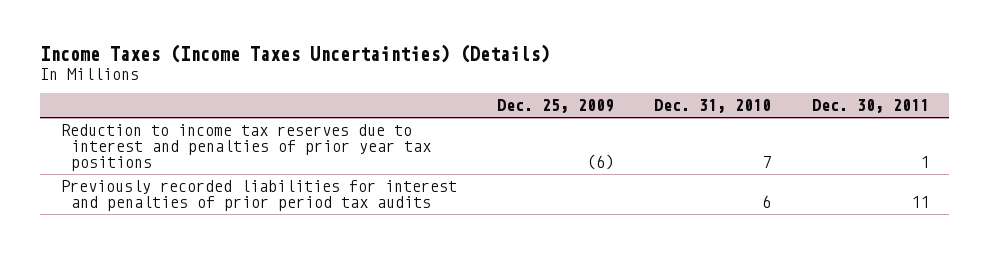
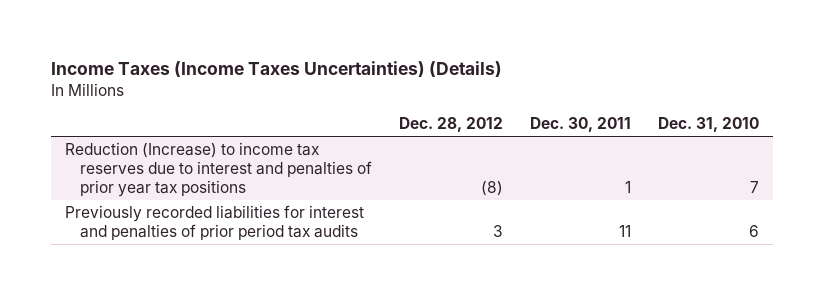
[497,99,615,114] Dec. 25, 2009 -> none
none -> [399,117,504,133] Dec. 28, 2012
[60,124,432,172] Reduction to income tax reserves due to interest and penalties of prior year tax positions -> [64,142,372,198] Reduction (Increase) to income tax reserves due to interest and penalties of prior year tax positions

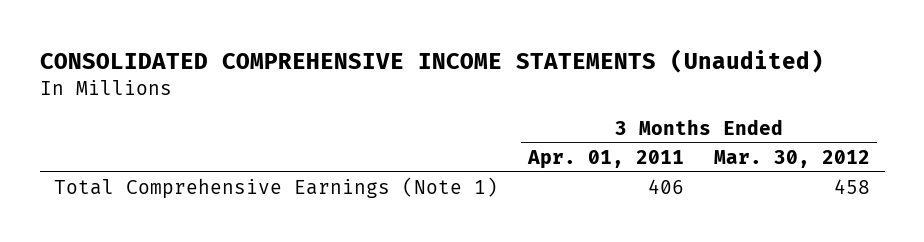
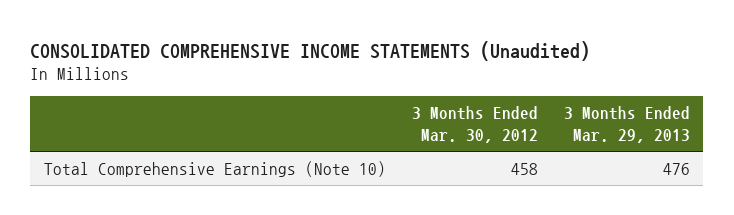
[527,149,685,169] Apr. 01, 2011 -> none
none -> [564,106,691,143] 3 Months Ended Mar. 29, 2013
[54,177,499,200] Total Comprehensive Earnings (Note 1) -> [43,161,386,178] Total Comprehensive Earnings (Note 10)

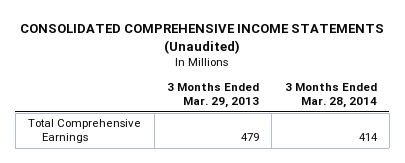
[411,106,538,143] 3 Months Ended Mar. 30, 2012 -> none
none -> [284,83,377,109] 3 Months Ended Mar. 28, 2014
[43,161,386,178] Total Comprehensive Earnings (Note 10) -> [28,119,142,144] Total Comprehensive Earnings
[663,163,691,176] 476 -> [240,133,259,142] 479

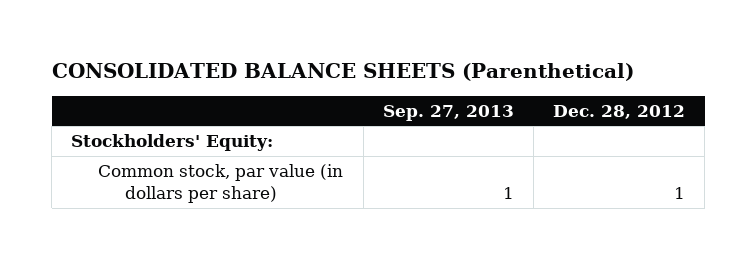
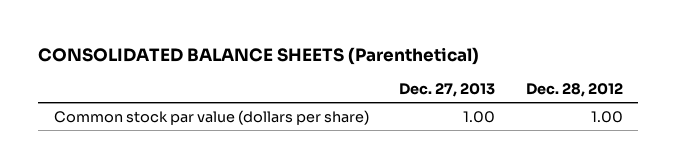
[382,104,514,121] Sep. 27, 2013 -> none
none -> [399,83,496,98] Dec. 27, 2013
[71,134,274,152] Stockholders' Equity: -> none
[98,164,344,204] Common stock, par value (in dollars per share) -> [53,109,369,125] Common stock par value (dollars per share)
[673,187,685,200] 1 -> [590,110,623,123] 1.00

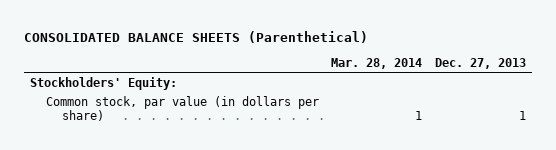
[525,83,623,98] Dec. 28, 2012 -> none
none -> [331,57,423,69] Mar. 28, 2014
none -> [30,76,178,90] Stockholders' Equity:
[53,109,369,125] Common stock par value (dollars per share) -> [46,95,320,122] Common stock, par value (in dollars per share)
[463,110,496,123] 1.00 -> [518,111,526,121] 1

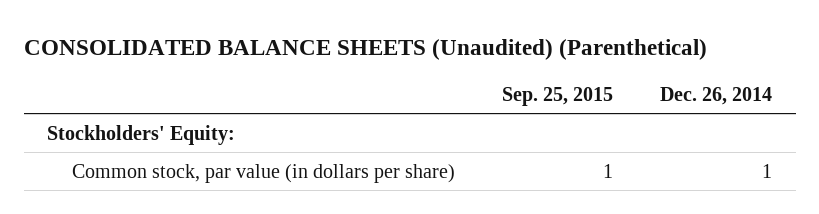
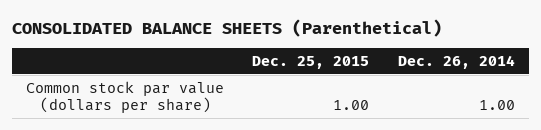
[23,39,707,61] CONSOLIDATED BALANCE SHEETS (Unaudited) (Parenthetical) -> [11,19,442,38] CONSOLIDATED BALANCE SHEETS (Parenthetical)
[502,86,614,106] Sep. 25, 2015 -> none
none -> [252,56,370,70] Dec. 25, 2015
[47,124,236,145] Stockholders' Equity: -> none
[72,163,456,183] Common stock, par value (in dollars per share) -> [26,80,225,113] Common stock par value (dollars per share)
[762,163,773,178] 1 -> [478,99,515,110] 1.00

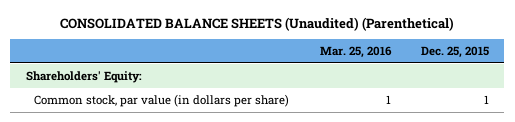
[11,19,442,38] CONSOLIDATED BALANCE SHEETS (Parenthetical) -> [60,16,455,31] CONSOLIDATED BALANCE SHEETS (Unaudited) (Parenthetical)
[397,55,515,70] Dec. 26, 2014 -> none
none -> [319,46,392,59] Mar. 25, 2016
none -> [25,70,142,83] Shareholders' Equity:
[26,80,225,113] Common stock par value (dollars per share) -> [34,93,290,107] Common stock, par value (in dollars per share)
[333,99,370,110] 1.00 -> [484,94,490,104] 1

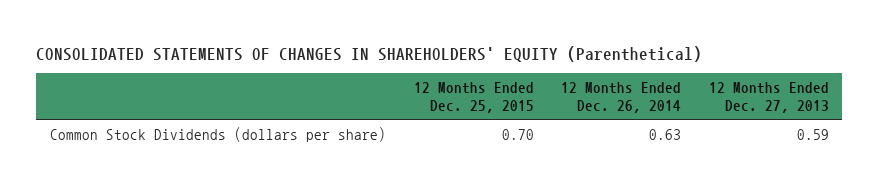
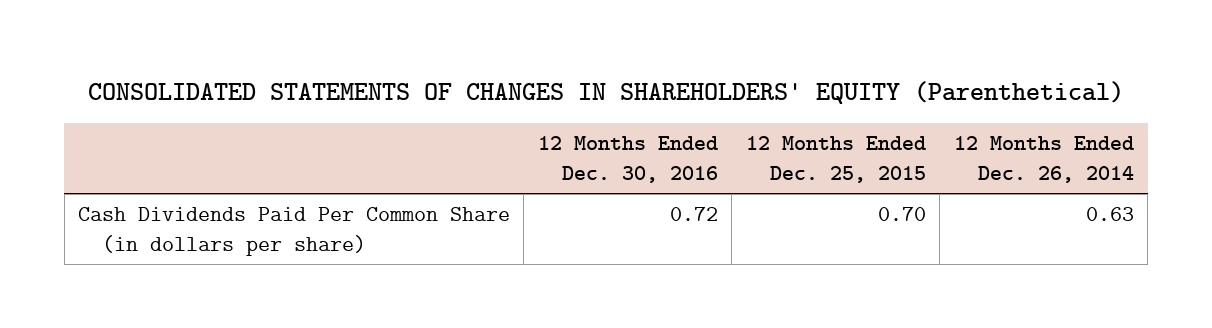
[708,82,829,113] 12 Months Ended Dec. 27, 2013 -> none
none -> [537,136,718,184] 12 Months Ended Dec. 30, 2016
[50,126,387,142] Common Stock Dividends (dollars per share) -> [77,207,510,257] Cash Dividends Paid Per Common Share (in dollars per share)

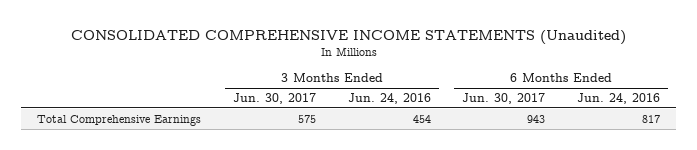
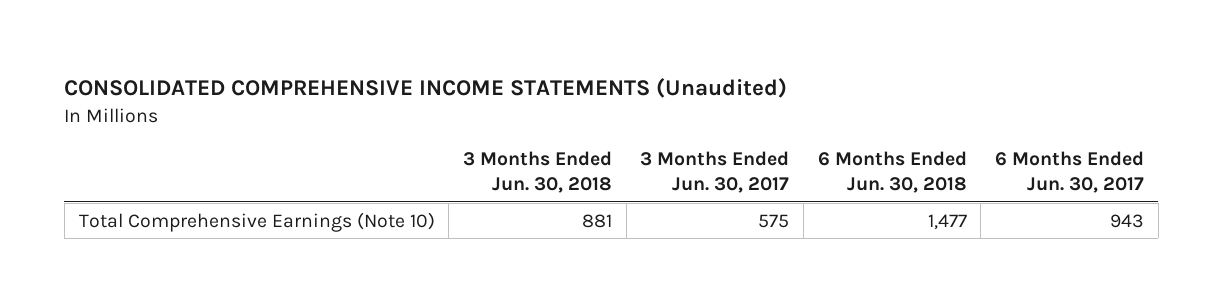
[347,93,431,105] Jun. 24, 2016 -> none
[577,93,661,105] Jun. 24, 2016 -> none
none -> [462,151,612,194] 3 Months Ended Jun. 30, 2018
none -> [817,151,967,194] 6 Months Ended Jun. 30, 2018
[36,114,201,126] Total Comprehensive Earnings -> [78,211,435,232] Total Comprehensive Earnings (Note 10)

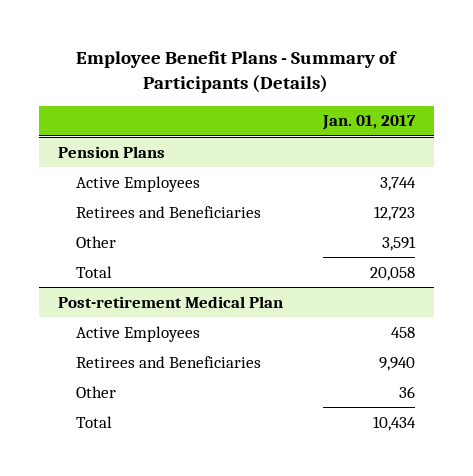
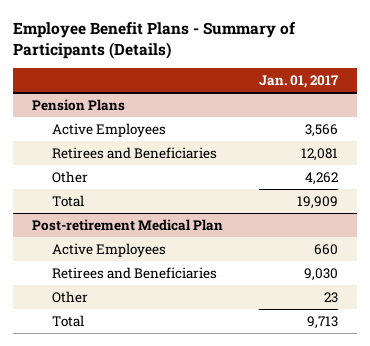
[379,176,416,191] 3,744 -> [305,123,339,137] 3,566
[373,205,415,221] 12,723 -> [301,147,339,161] 12,081
[381,235,416,251] 3,591 -> [305,171,339,185] 4,262
[369,266,415,281] 20,058 -> [297,195,339,209] 19,909
[390,326,415,338] 458 -> [314,243,339,255] 660
[378,356,415,371] 9,940 -> [304,267,339,281] 9,030
[398,385,415,398] 36 -> [324,291,339,303] 23
[372,415,416,431] 10,434 -> [307,315,339,329] 9,713

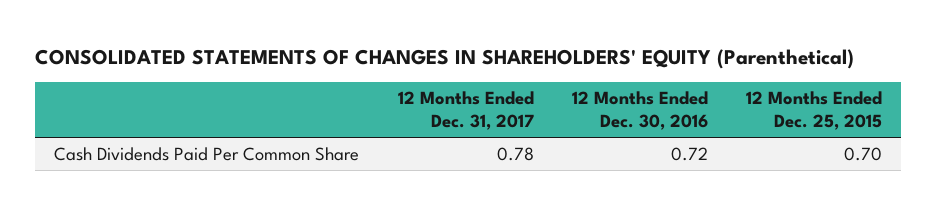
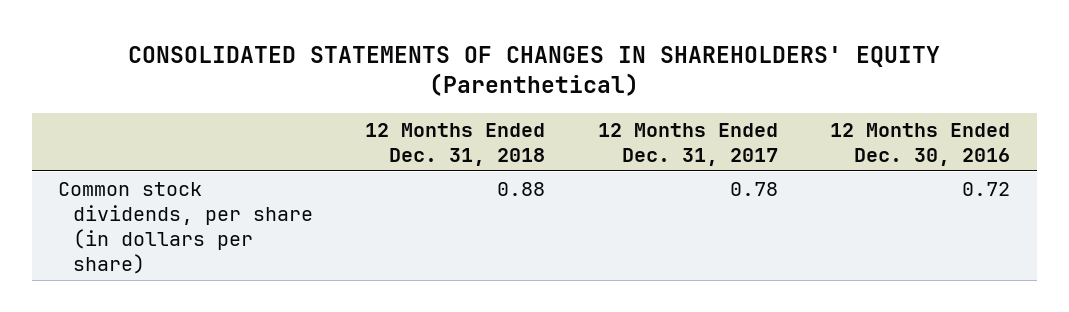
[746,91,883,131] 12 Months Ended Dec. 25, 2015 -> none
none -> [365,122,546,166] 12 Months Ended Dec. 31, 2018
[54,147,360,162] Cash Dividends Paid Per Common Share -> [58,181,313,274] Common stock dividends, per share (in dollars per share)

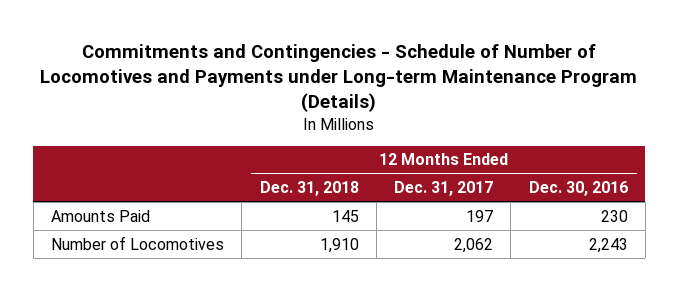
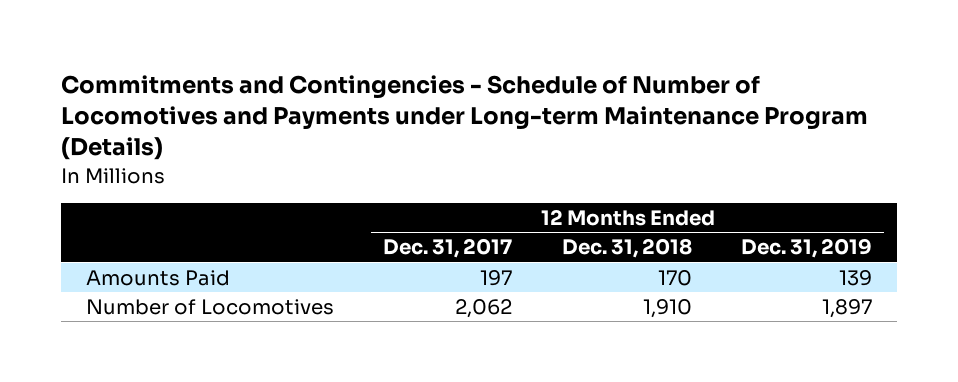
[528,180,628,196] Dec. 30, 2016 -> none
none -> [741,238,873,259] Dec. 31, 2019
[331,209,359,222] 145 -> [657,270,692,287] 170

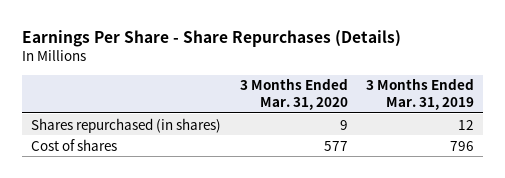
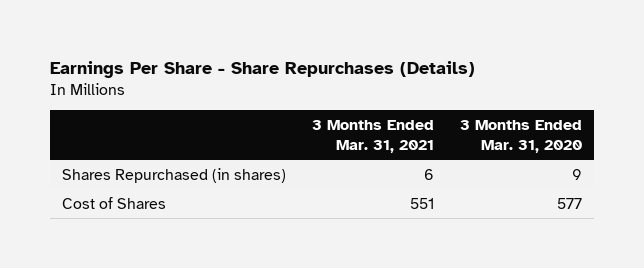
[365,78,474,110] 3 Months Ended Mar. 31, 2019 -> none
none -> [311,120,434,153] 3 Months Ended Mar. 31, 2021
[31,117,222,133] Shares repurchased (in shares) -> [62,168,287,184] Shares Repurchased (in shares)
[31,138,118,151] Cost of shares -> [62,197,167,210] Cost of Shares

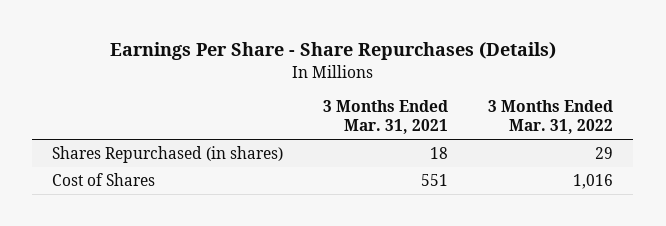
[459,120,582,153] 3 Months Ended Mar. 31, 2020 -> none
none -> [488,100,614,135] 3 Months Ended Mar. 31, 2022
[423,169,434,181] 6 -> [430,147,449,160] 18

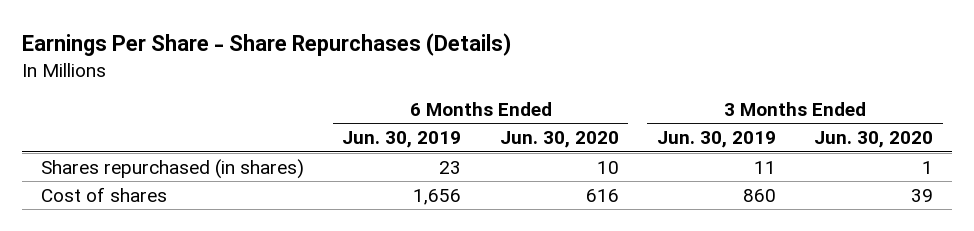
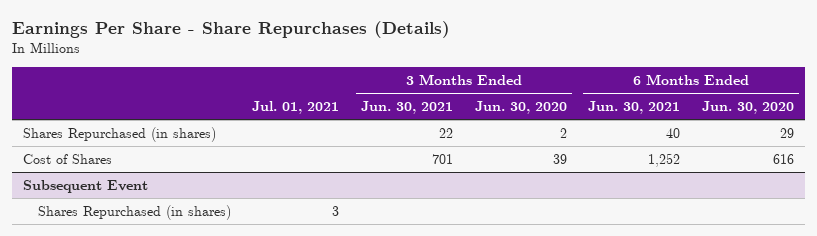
[342,131,462,149] Jun. 30, 2019 -> none
[656,131,776,149] Jun. 30, 2019 -> none
none -> [252,101,340,115] Jul. 01, 2021
none -> [361,101,454,115] Jun. 30, 2021
none -> [588,101,681,115] Jun. 30, 2021
[41,158,305,179] Shares repurchased (in shares) -> [22,126,216,142] Shares Repurchased (in shares)
[596,160,619,174] 10 -> [780,127,795,138] 29
[922,160,934,174] 1 -> [559,127,567,138] 2
[41,186,168,202] Cost of shares -> [22,153,112,164] Cost of Shares
none -> [22,179,148,193] Subsequent Event
none -> [37,204,231,220] Shares Repurchased (in shares)

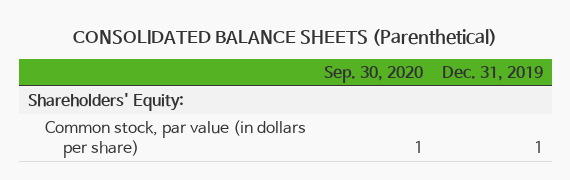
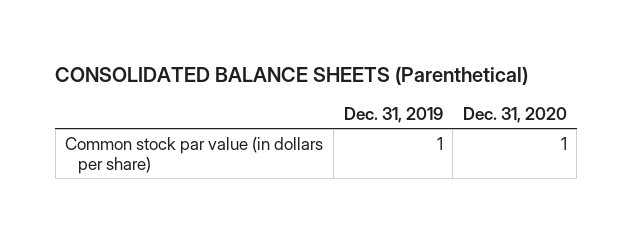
[324,65,424,83] Sep. 30, 2020 -> none
none -> [462,107,567,124] Dec. 31, 2020
[27,93,184,112] Shareholders' Equity: -> none
[45,120,307,159] Common stock, par value (in dollars per share) -> [65,136,324,174] Common stock par value (in dollars per share)

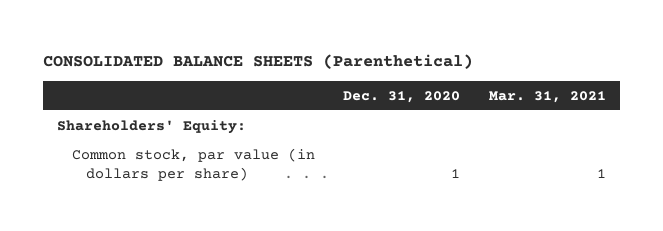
[343,107,443,124] Dec. 31, 2019 -> none
none -> [488,90,606,103] Mar. 31, 2021
none -> [57,119,247,134] Shareholders' Equity:
[65,136,324,174] Common stock par value (in dollars per share) -> [71,147,315,181] Common stock, par value (in dollars per share)

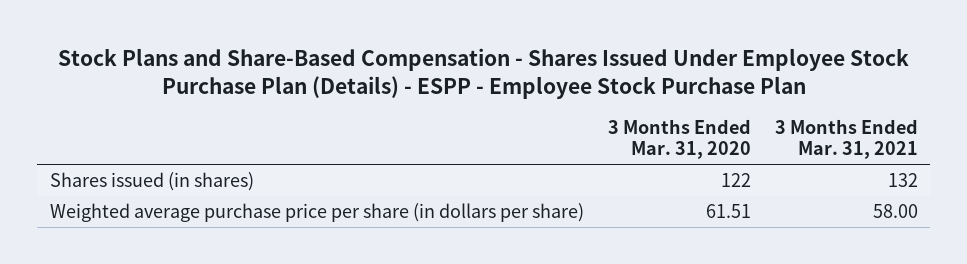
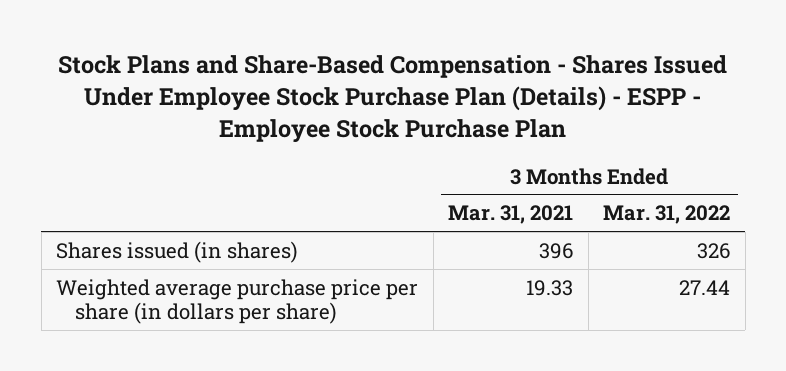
[607,118,751,160] 3 Months Ended Mar. 31, 2020 -> none
none -> [603,205,731,225] Mar. 31, 2022
[887,173,918,188] 132 -> [539,242,574,259] 396
[872,204,918,219] 58.00 -> [526,279,574,296] 19.33

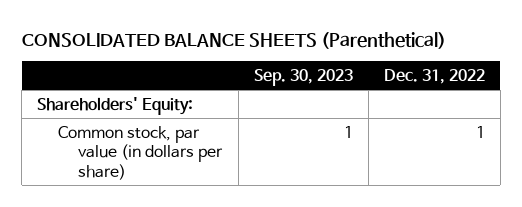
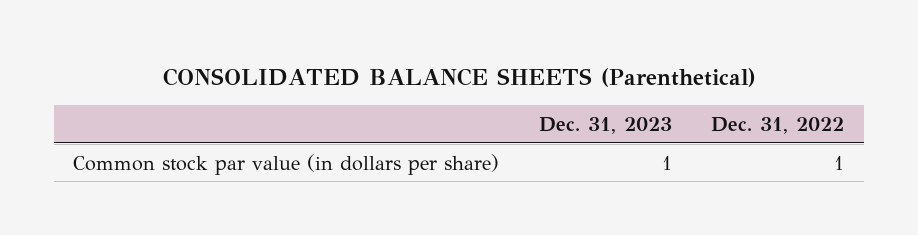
[253,69,353,87] Sep. 30, 2023 -> none
none -> [538,116,672,134] Dec. 31, 2023
[37,96,194,115] Shareholders' Equity: -> none
[57,125,224,180] Common stock, par value (in dollars per share) -> [73,153,500,175] Common stock par value (in dollars per share)

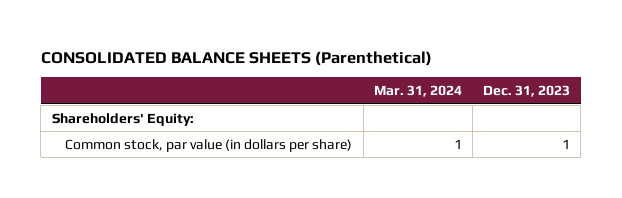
[711,116,845,134] Dec. 31, 2022 -> none
none -> [373,84,462,97] Mar. 31, 2024
none -> [51,112,194,126] Shareholders' Equity:
[73,153,500,175] Common stock par value (in dollars per share) -> [65,138,353,152] Common stock, par value (in dollars per share)

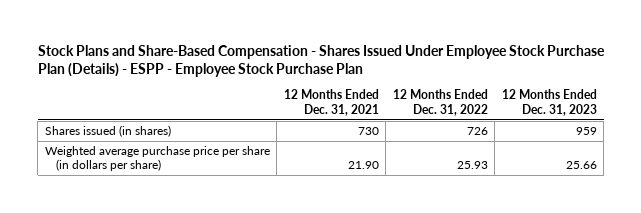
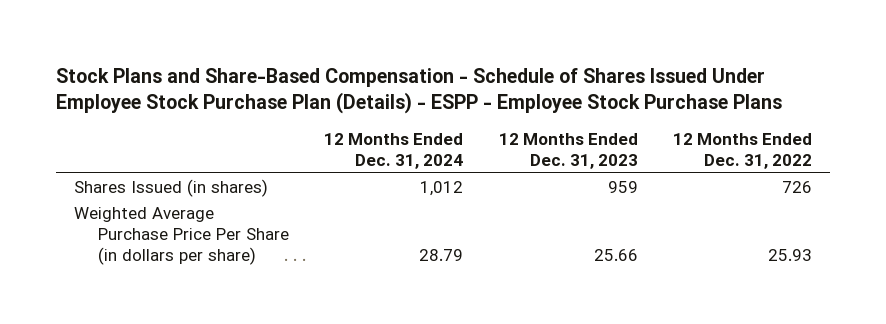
[37,44,605,77] Stock Plans and Share-Based Compensation - Shares Issued Under Employee Stock Purchase Plan (Details) - ESPP - Employee Stock Purchase Plan -> [56,67,783,114] Stock Plans and Share-Based Compensation - Schedule of Shares Issued Under Employee Stock Purchase Plan (Details) - ESPP - Employee Stock Purchase Plans
[283,89,379,116] 12 Months Ended Dec. 31, 2021 -> none
none -> [324,132,464,169] 12 Months Ended Dec. 31, 2024
[44,125,171,138] Shares issued (in shares) -> [73,178,268,197] Shares Issued (in shares)
[44,146,270,172] Weighted average purchase price per share (in dollars per share) -> [73,206,289,265] Weighted Average Purchase Price Per Share (in dollars per share)

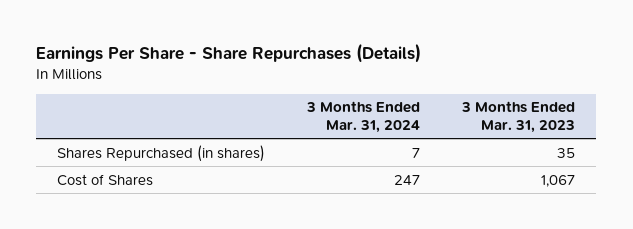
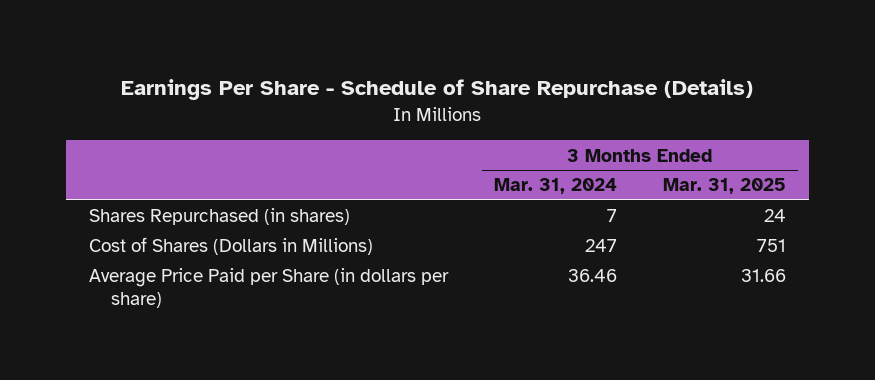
[36,43,422,64] Earnings Per Share - Share Repurchases (Details) -> [121,79,754,101] Earnings Per Share - Schedule of Share Repurchase (Details)
[461,101,576,133] 3 Months Ended Mar. 31, 2023 -> none
none -> [663,178,787,195] Mar. 31, 2025
[57,173,154,186] Cost of Shares -> [88,237,373,256] Cost of Shares (Dollars in Millions)
none -> [88,268,449,309] Average Price Paid per Share (in dollars per share)

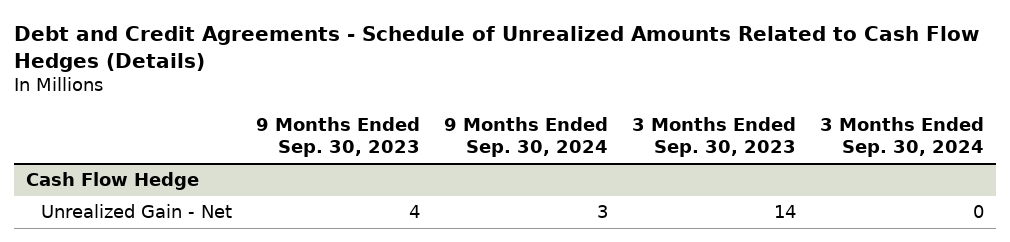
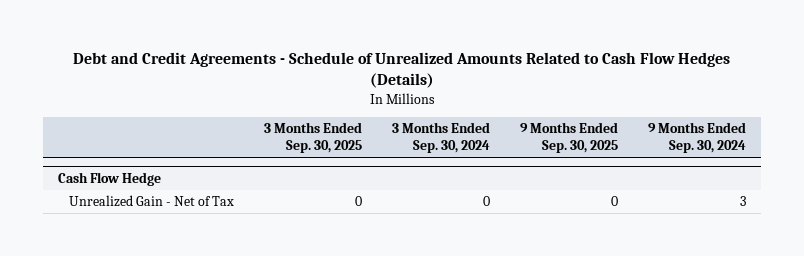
[255,117,420,158] 9 Months Ended Sep. 30, 2023 -> none
[631,117,796,158] 3 Months Ended Sep. 30, 2023 -> none
none -> [264,122,363,154] 3 Months Ended Sep. 30, 2025
none -> [520,122,619,154] 9 Months Ended Sep. 30, 2025
[41,204,233,219] Unrealized Gain - Net -> [69,195,235,208] Unrealized Gain - Net of Tax

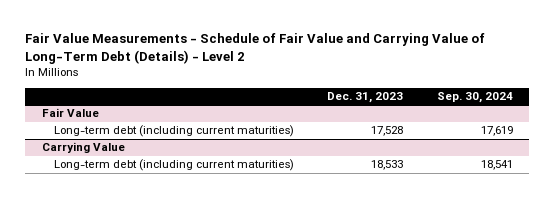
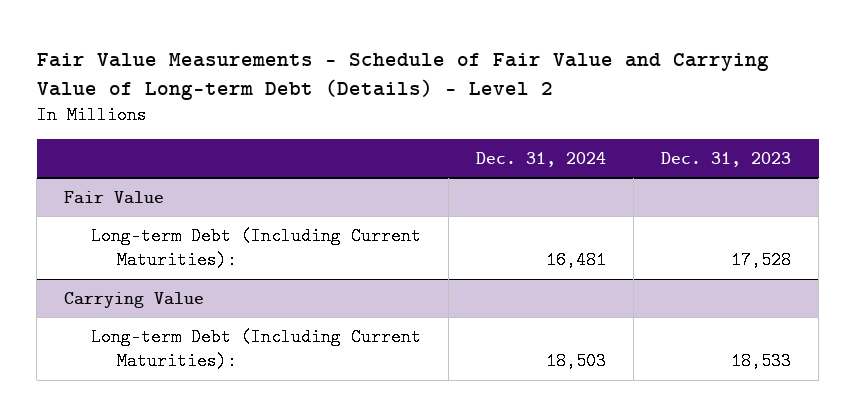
[25,32,486,64] Fair Value Measurements - Schedule of Fair Value and Carrying Value of Long-Term Debt (Details) - Level 2 -> [36,52,769,100] Fair Value Measurements - Schedule of Fair Value and Carrying Value of Long-term Debt (Details) - Level 2
[436,92,513,104] Sep. 30, 2024 -> none
none -> [475,151,606,167] Dec. 31, 2024
[53,125,294,138] Long-term debt (including current maturities) -> [90,226,421,270] Long-term Debt (Including Current Maturities):
[53,159,294,172] Long-term debt (including current maturities) -> [90,327,421,371] Long-term Debt (Including Current Maturities):

